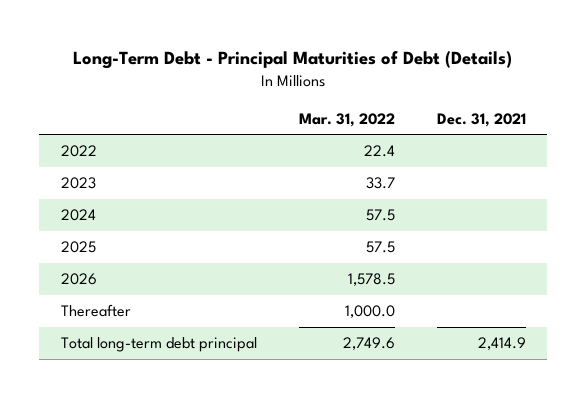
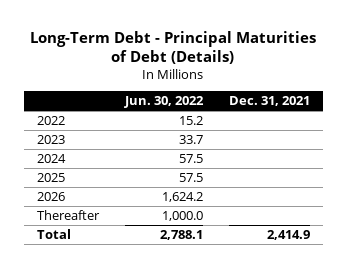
[298,112,395,127] Mar. 31, 2022 -> none
none -> [123,96,204,109] Jun. 30, 2022
[60,337,257,353] Total long-term debt principal -> [36,228,71,239] Total

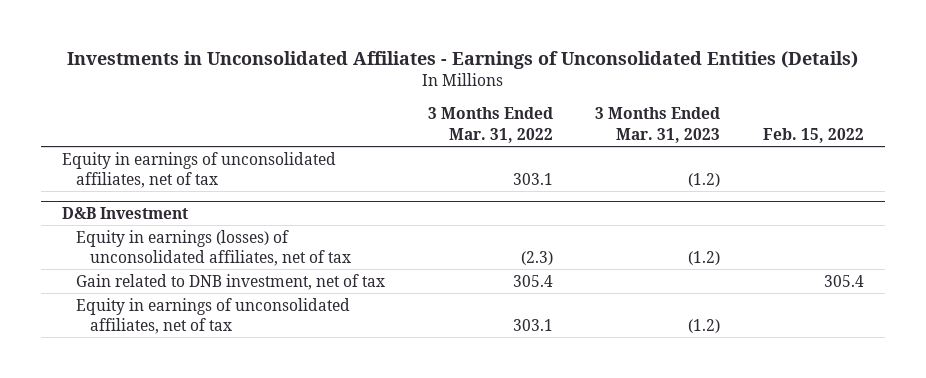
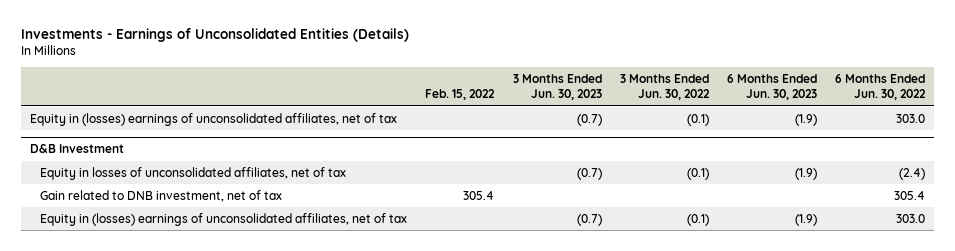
[67,51,859,70] Investments in Unconsolidated Affiliates - Earnings of Unconsolidated Entities (Details) -> [20,28,409,43] Investments - Earnings of Unconsolidated Entities (Details)
[427,107,553,143] 3 Months Ended Mar. 31, 2022 -> none
[595,107,721,143] 3 Months Ended Mar. 31, 2023 -> none
none -> [512,73,602,101] 3 Months Ended Jun. 30, 2023
none -> [619,73,710,101] 3 Months Ended Jun. 30, 2022
none -> [726,73,817,101] 6 Months Ended Jun. 30, 2023
none -> [834,73,926,101] 6 Months Ended Jun. 30, 2022
[62,151,337,188] Equity in earnings of unconsolidated affiliates, net of tax -> [29,112,397,126] Equity in (losses) earnings of unconsolidated affiliates, net of tax
[76,229,352,266] Equity in earnings (losses) of unconsolidated affiliates, net of tax -> [40,166,347,180] Equity in losses of unconsolidated affiliates, net of tax
[76,297,351,334] Equity in earnings of unconsolidated affiliates, net of tax -> [40,212,408,226] Equity in (losses) earnings of unconsolidated affiliates, net of tax

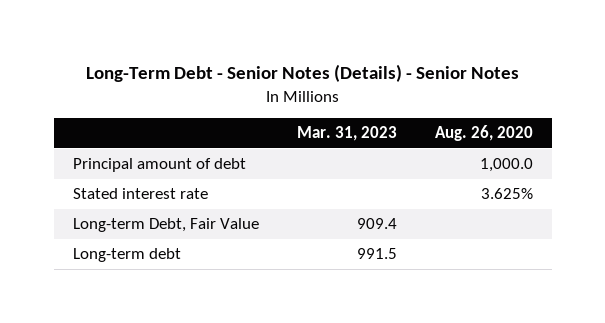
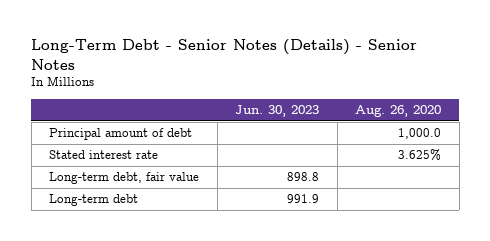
[296,126,397,142] Mar. 31, 2023 -> none
none -> [235,105,320,118] Jun. 30, 2023
[72,218,259,233] Long-term Debt, Fair Value -> [49,172,200,185] Long-term debt, fair value

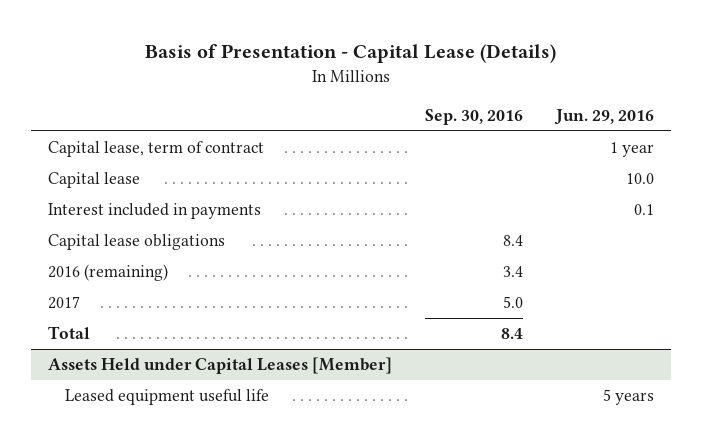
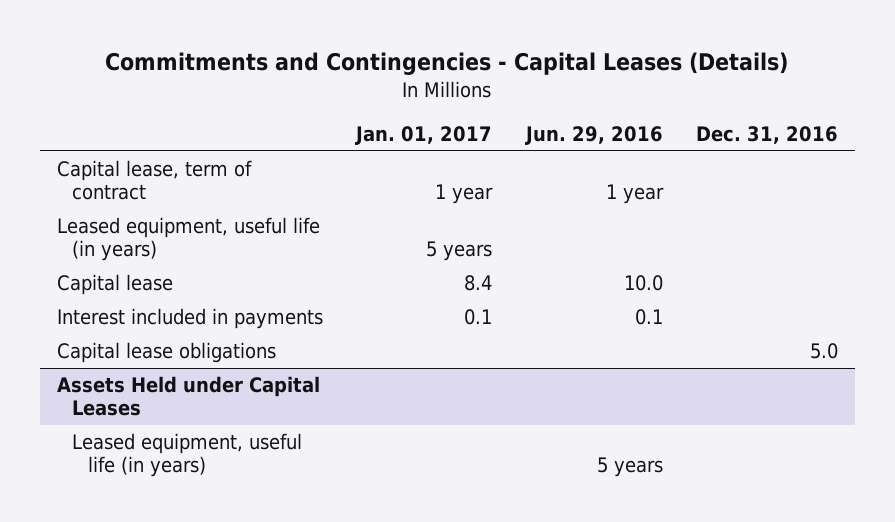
[145,44,557,64] Basis of Presentation - Capital Lease (Details) -> [105,52,789,76] Commitments and Contingencies - Capital Leases (Details)
[425,109,524,126] Sep. 30, 2016 -> none
none -> [355,125,493,145] Jan. 01, 2017
none -> [696,125,839,144] Dec. 31, 2016
none -> [56,217,320,262] Leased equipment, useful life (in years)
[47,264,168,282] 2016 (remaining) -> none
[47,296,80,310] 2017 -> none
[47,326,90,340] Total -> none
[47,357,392,375] Assets Held under Capital Leases [Member] -> [56,376,320,417] Assets Held under Capital Leases
[65,389,270,406] Leased equipment useful life -> [72,433,303,478] Leased equipment, useful life (in years)

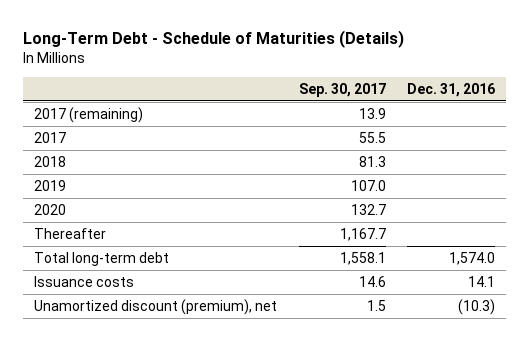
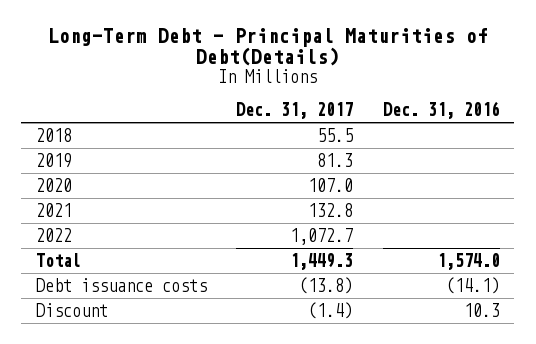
[22,30,404,49] Long-Term Debt - Schedule of Maturities (Details) -> [47,27,488,67] Long-Term Debt - Principal Maturities of Debt(Details)
[298,82,386,97] Sep. 30, 2017 -> none
none -> [236,101,354,119] Dec. 31, 2017
[33,107,143,124] 2017 (remaining) -> none
[33,132,66,144] 2017 -> none
[33,228,106,240] Thereafter -> none
none -> [36,202,73,217] 2021
none -> [36,227,73,242] 2022
[33,252,169,267] Total long-term debt -> [36,252,82,267] Total
[33,276,134,288] Issuance costs -> [36,277,208,292] Debt issuance costs
[468,276,496,288] 14.1 -> [445,276,500,294] (14.1)
[33,299,277,316] Unamortized discount (premium), net -> [36,302,109,317] Discount
[458,299,496,316] (10.3) -> [463,302,500,317] 10.3

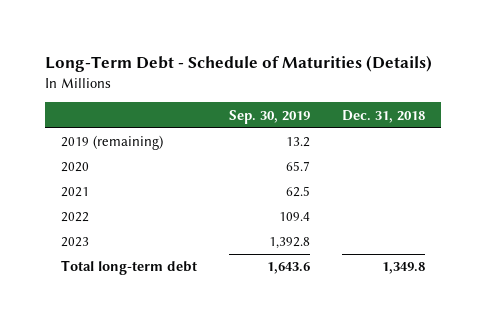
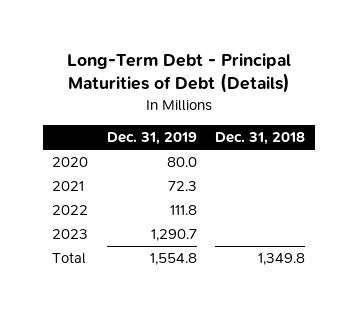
[44,54,432,72] Long-Term Debt - Schedule of Maturities (Details) -> [66,52,291,94] Long-Term Debt - Principal Maturities of Debt (Details)
[228,109,310,124] Sep. 30, 2019 -> none
none -> [106,132,197,146] Dec. 31, 2019
[60,135,163,151] 2019 (remaining) -> none
[60,260,197,276] Total long-term debt -> [51,252,86,265] Total

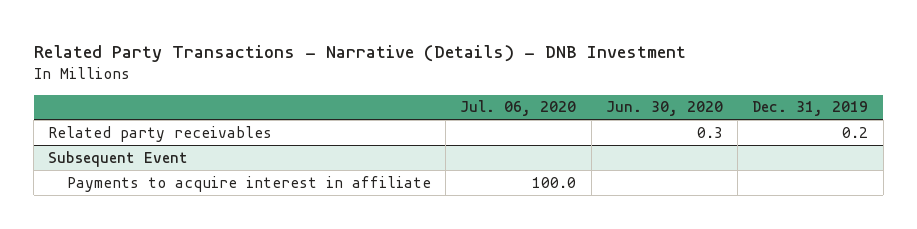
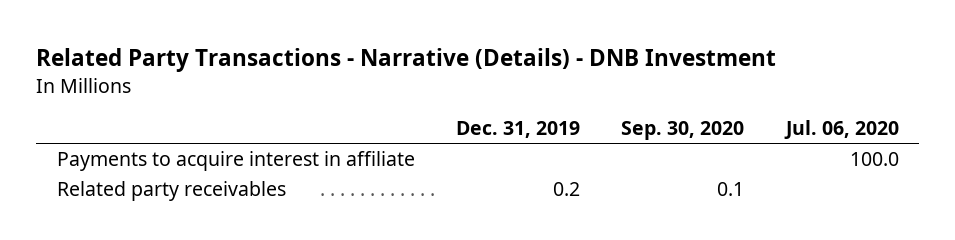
[605,101,723,117] Jun. 30, 2020 -> none
none -> [621,120,745,140] Sep. 30, 2020
none -> [56,151,415,172] Payments to acquire interest in affiliate
[48,150,189,167] Subsequent Event -> none
[67,175,432,192] Payments to acquire interest in affiliate -> none

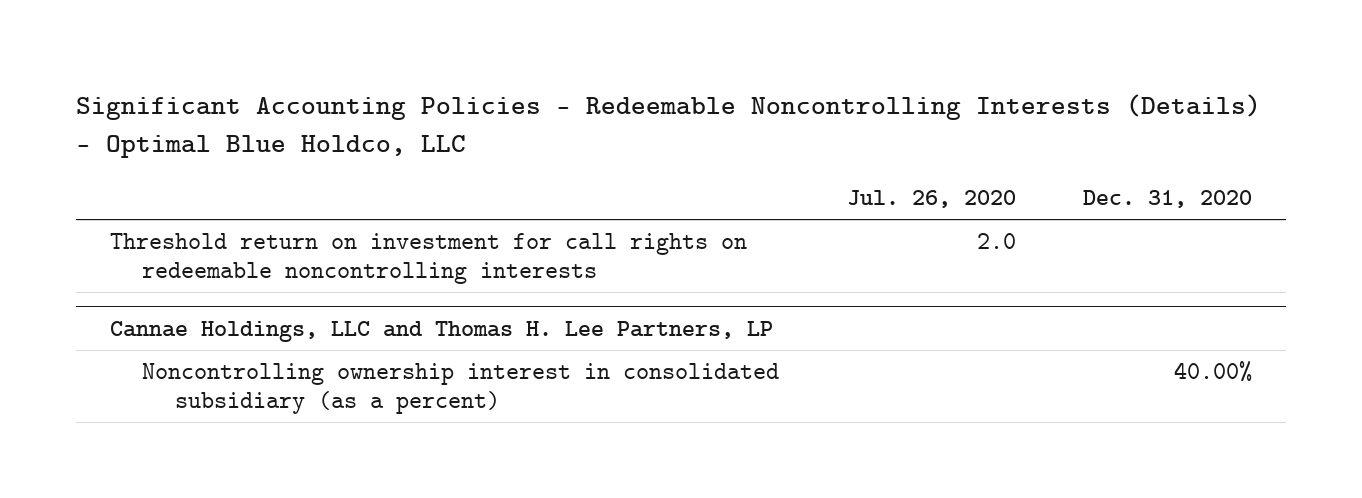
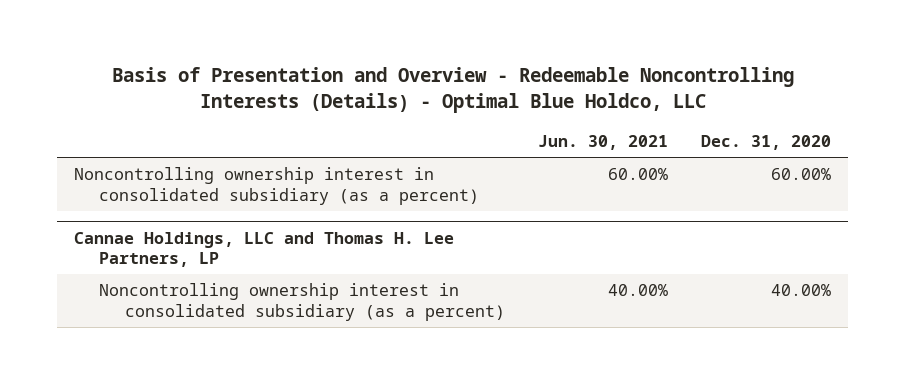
[76,93,1262,158] Significant Accounting Policies - Redeemable Noncontrolling Interests (Details) - Optimal Blue Holdco, LLC -> [111,67,794,113] Basis of Presentation and Overview - Redeemable Noncontrolling Interests (Details) - Optimal Blue Holdco, LLC
[846,189,1016,208] Jul. 26, 2020 -> none
none -> [538,134,669,150] Jun. 30, 2021
[110,233,748,285] Threshold return on investment for call rights on redeemable noncontrolling interests -> none
none -> [73,167,480,205] Noncontrolling ownership interest in consolidated subsidiary (as a percent)

